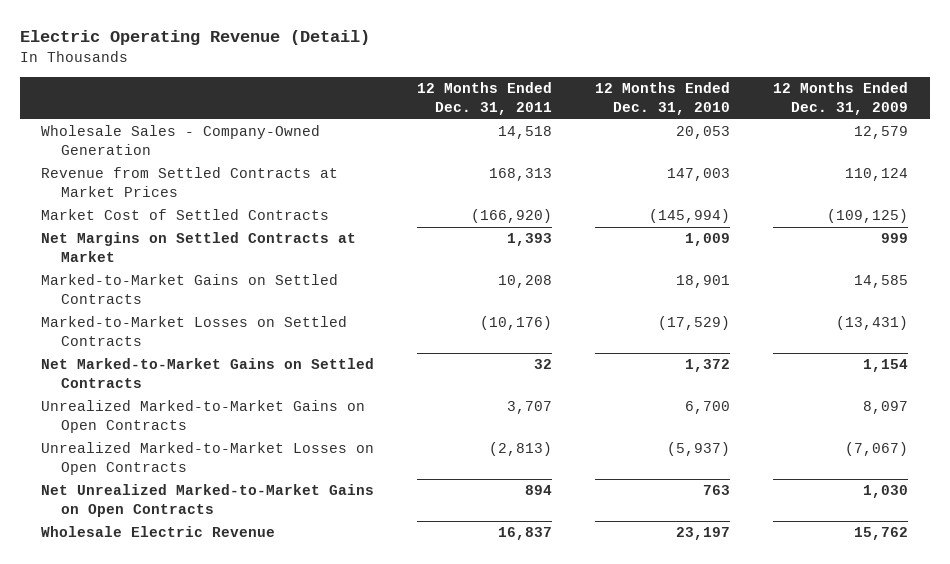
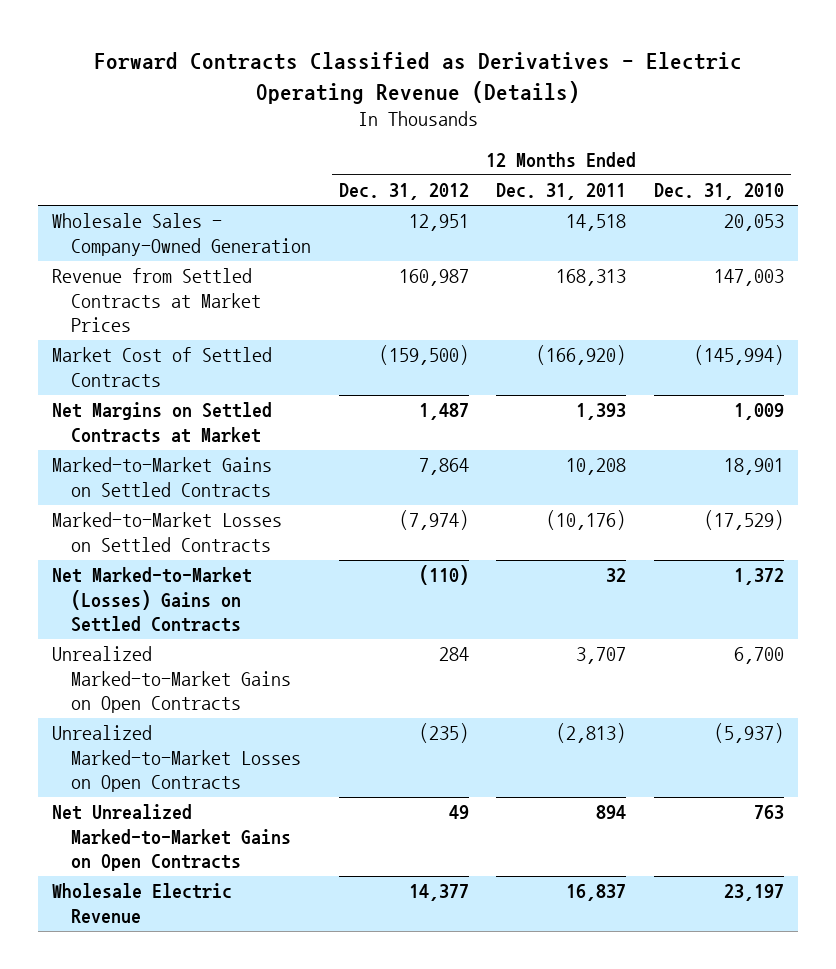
[19,30,370,46] Electric Operating Revenue (Detail) -> [94,52,743,104] Forward Contracts Classified as Derivatives - Electric Operating Revenue (Details)
[773,82,909,115] 12 Months Ended Dec. 31, 2009 -> none
none -> [338,183,469,201] Dec. 31, 2012
[41,358,375,388] Net Marked-to-Market Gains on Settled Contracts -> [51,567,252,633] Net Marked-to-Market (Losses) Gains on Settled Contracts

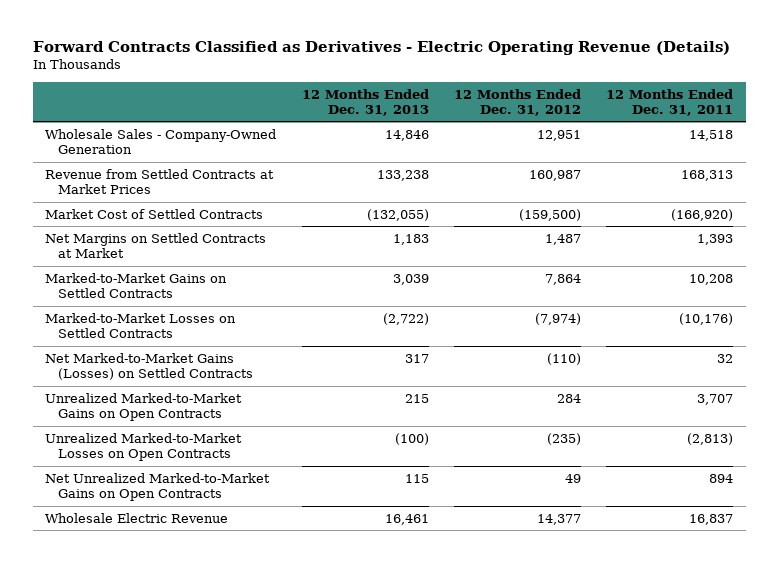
[654,183,785,201] Dec. 31, 2010 -> none
none -> [301,88,429,116] 12 Months Ended Dec. 31, 2013
[51,567,252,633] Net Marked-to-Market (Losses) Gains on Settled Contracts -> [45,352,254,380] Net Marked-to-Market Gains (Losses) on Settled Contracts

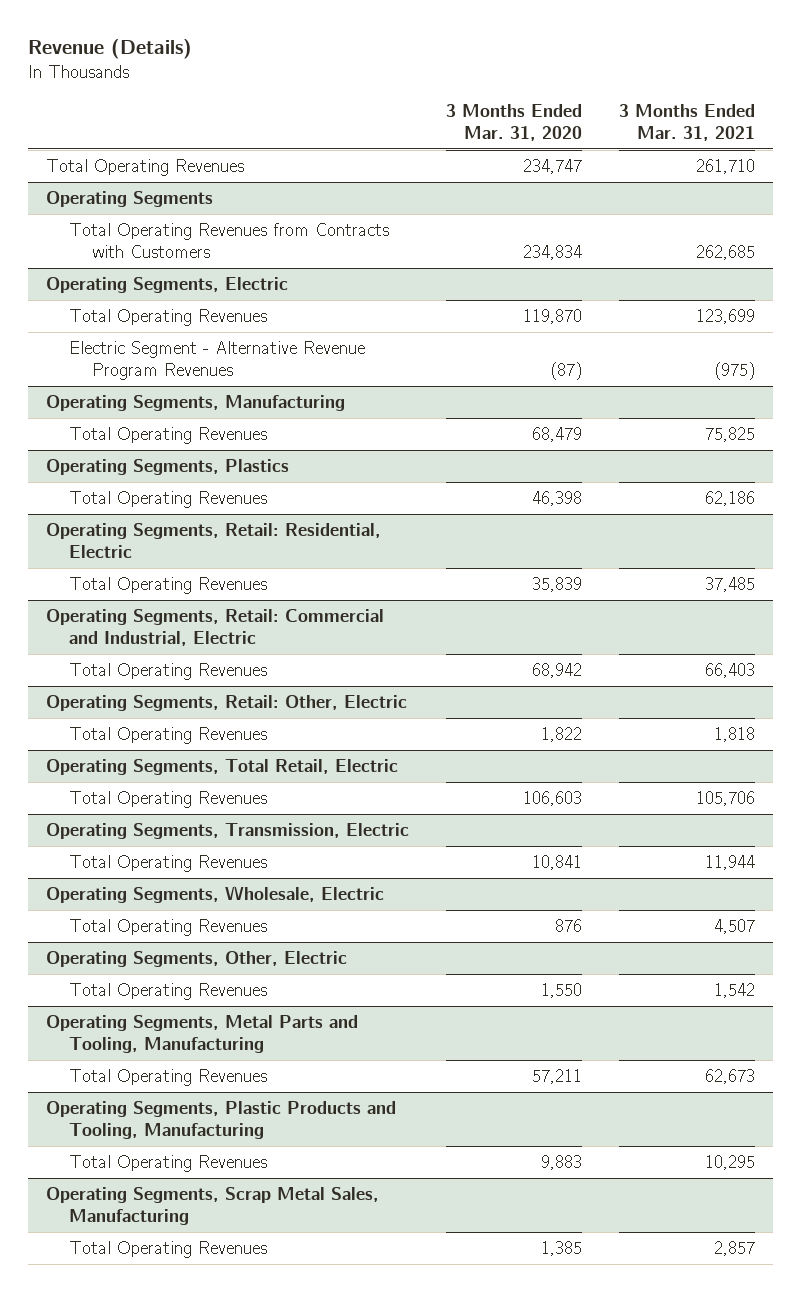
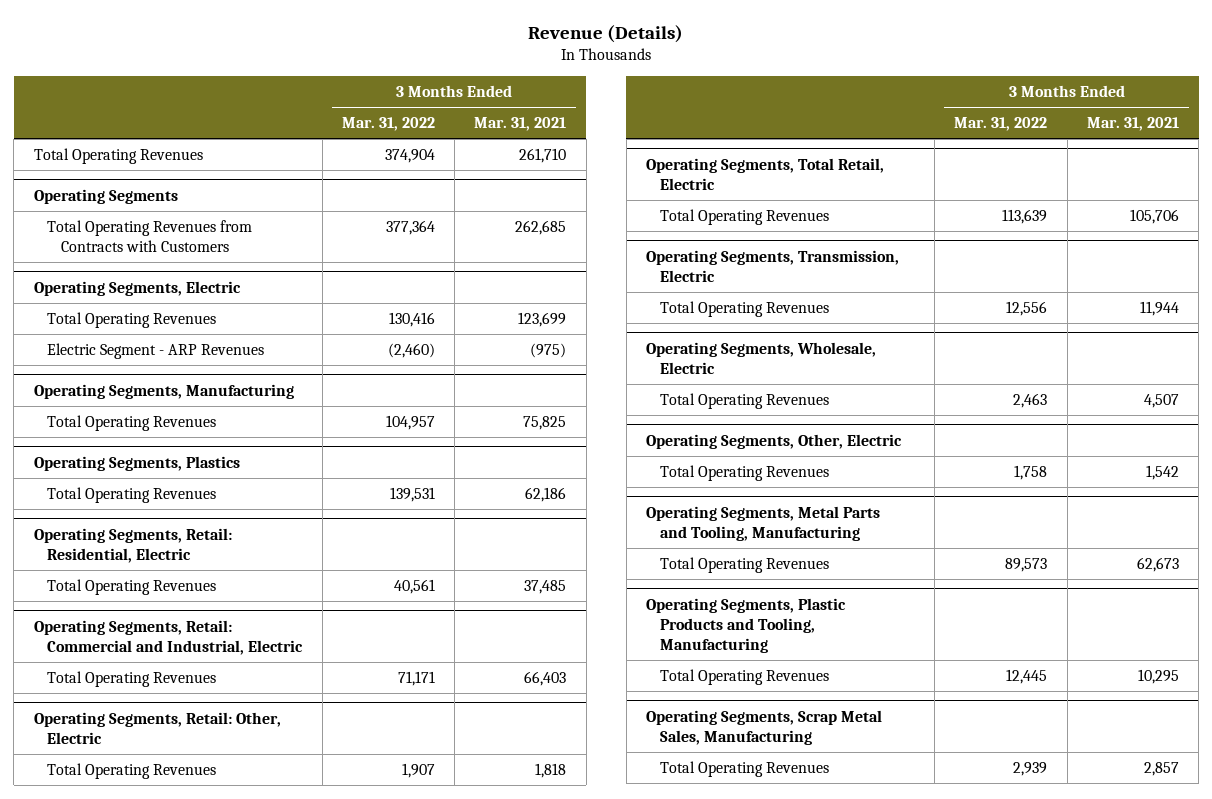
[445,104,582,141] 3 Months Ended Mar. 31, 2020 -> none
none -> [341,117,435,132] Mar. 31, 2022
[68,341,365,380] Electric Segment - Alternative Revenue Program Revenues -> [47,342,265,359] Electric Segment - ARP Revenues

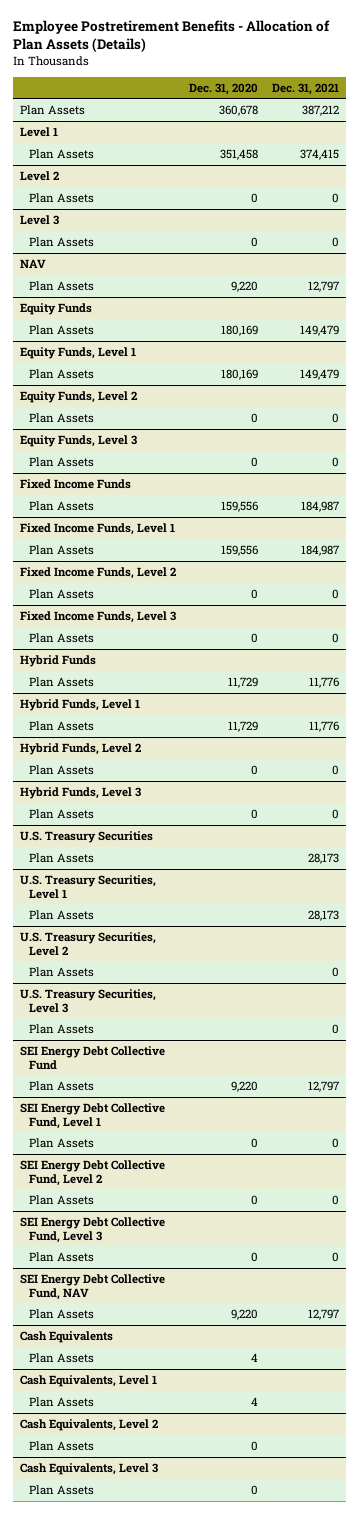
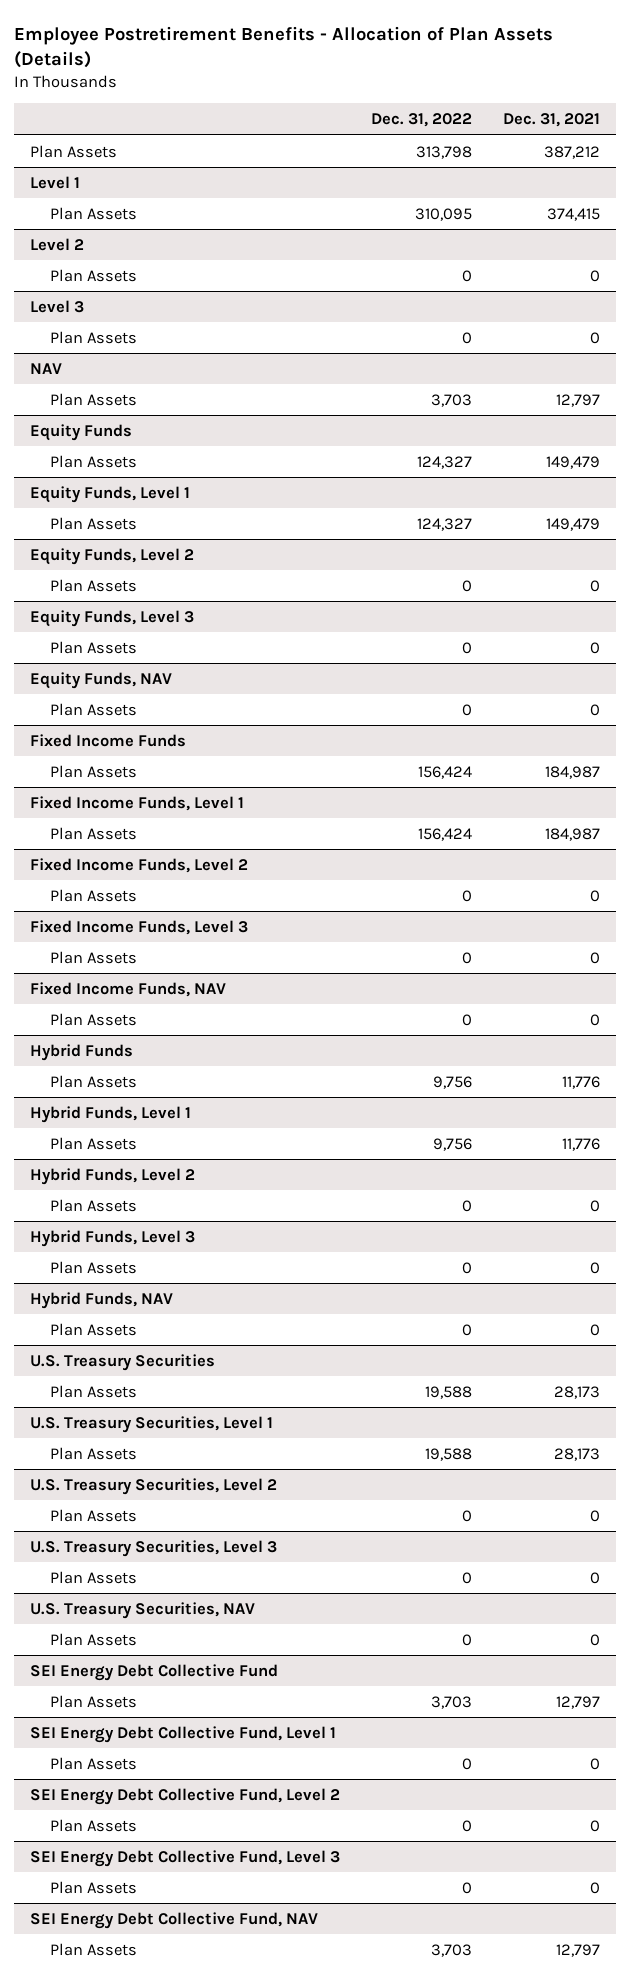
[189,82,259,95] Dec. 31, 2020 -> none
none -> [371,112,473,127] Dec. 31, 2022
none -> [29,671,172,689] Equity Funds, NAV
none -> [49,702,137,716] Plan Assets
none -> [29,981,226,997] Fixed Income Funds, NAV
none -> [49,1012,137,1026] Plan Assets
none -> [29,1291,173,1309] Hybrid Funds, NAV
none -> [49,1322,137,1336] Plan Assets
none -> [29,1601,255,1619] U.S. Treasury Securities, NAV
none -> [49,1632,137,1646] Plan Assets
[19,1331,113,1344] Cash Equivalents -> none
[28,1353,94,1364] Plan Assets -> none
[19,1375,157,1388] Cash Equivalents, Level 1 -> none
[28,1397,94,1408] Plan Assets -> none
[19,1419,158,1432] Cash Equivalents, Level 2 -> none
[28,1441,94,1452] Plan Assets -> none
[19,1463,158,1476] Cash Equivalents, Level 3 -> none
[28,1485,94,1496] Plan Assets -> none

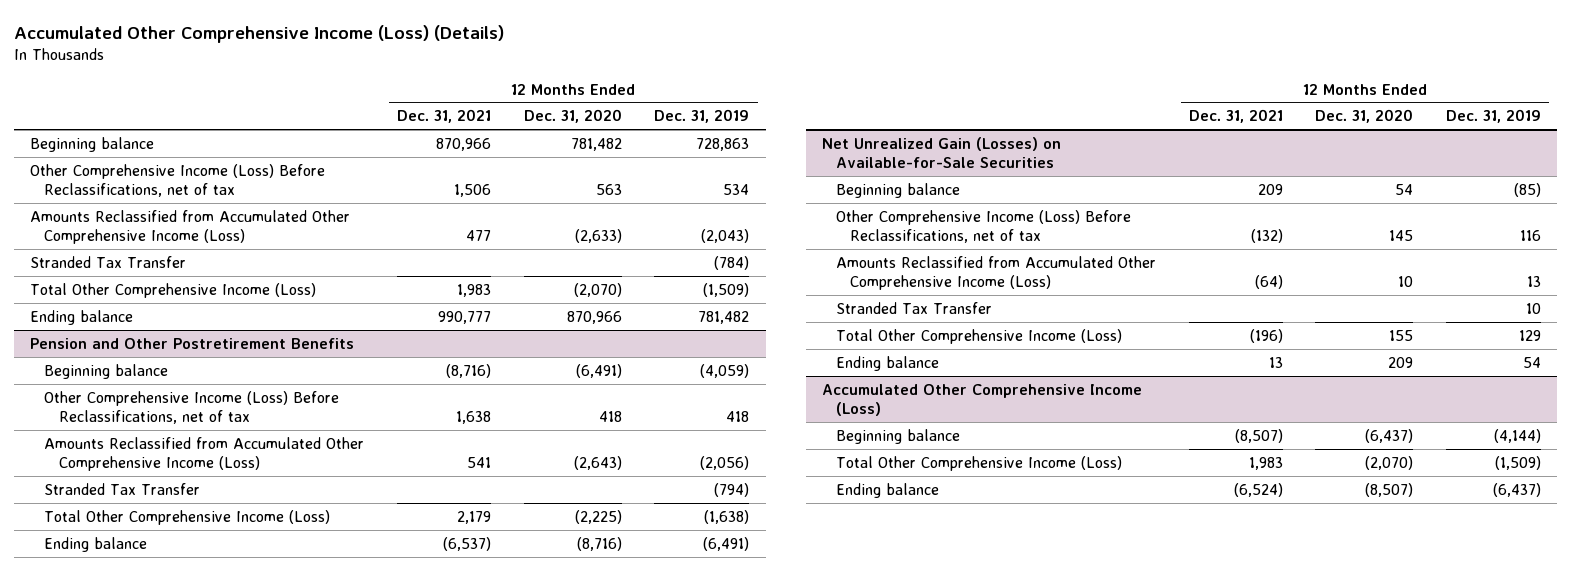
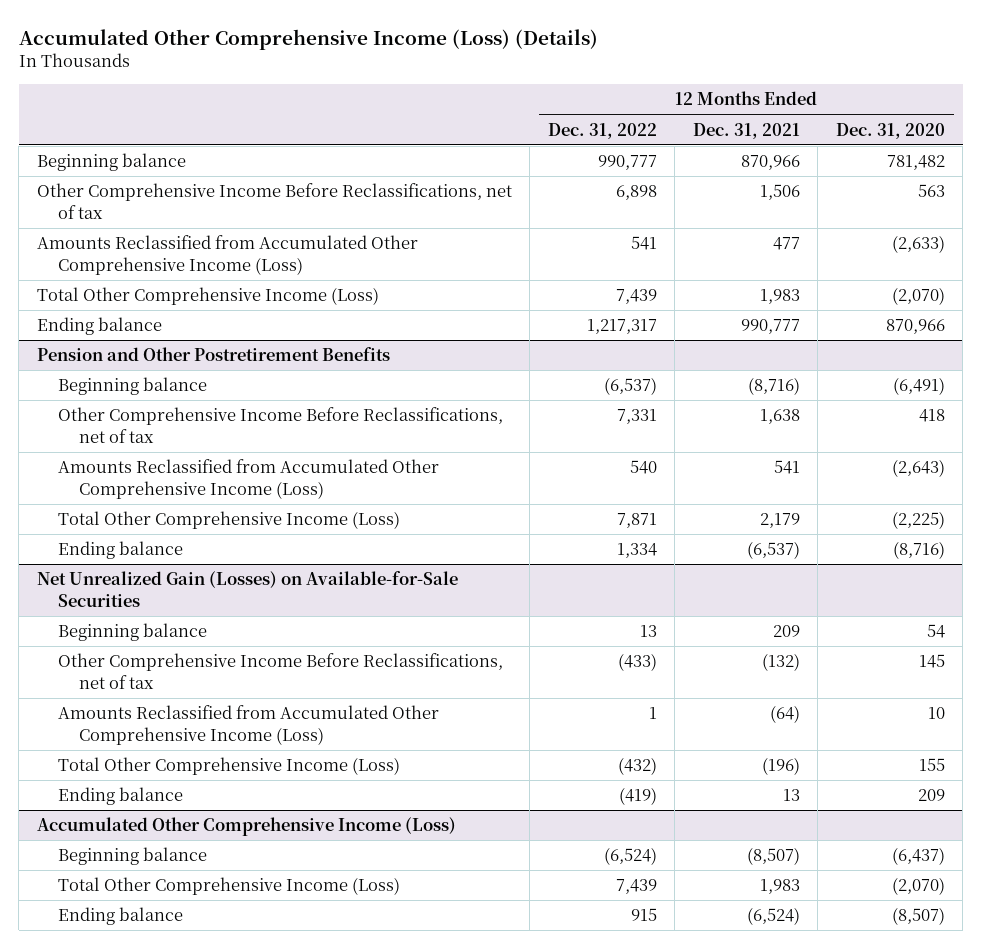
[654,109,750,124] Dec. 31, 2019 -> none
none -> [547,122,657,139] Dec. 31, 2022
[30,163,326,198] Other Comprehensive Income (Loss) Before Reclassifications, net of tax -> [36,183,512,219] Other Comprehensive Income Before Reclassifications, net of tax
[30,255,187,268] Stranded Tax Transfer -> none
[44,390,340,425] Other Comprehensive Income (Loss) Before Reclassifications, net of tax -> [57,407,503,443] Other Comprehensive Income Before Reclassifications, net of tax
[44,482,201,495] Stranded Tax Transfer -> none
[836,209,1132,244] Other Comprehensive Income (Loss) Before Reclassifications, net of tax -> [57,653,503,689] Other Comprehensive Income Before Reclassifications, net of tax
[836,301,993,314] Stranded Tax Transfer -> none

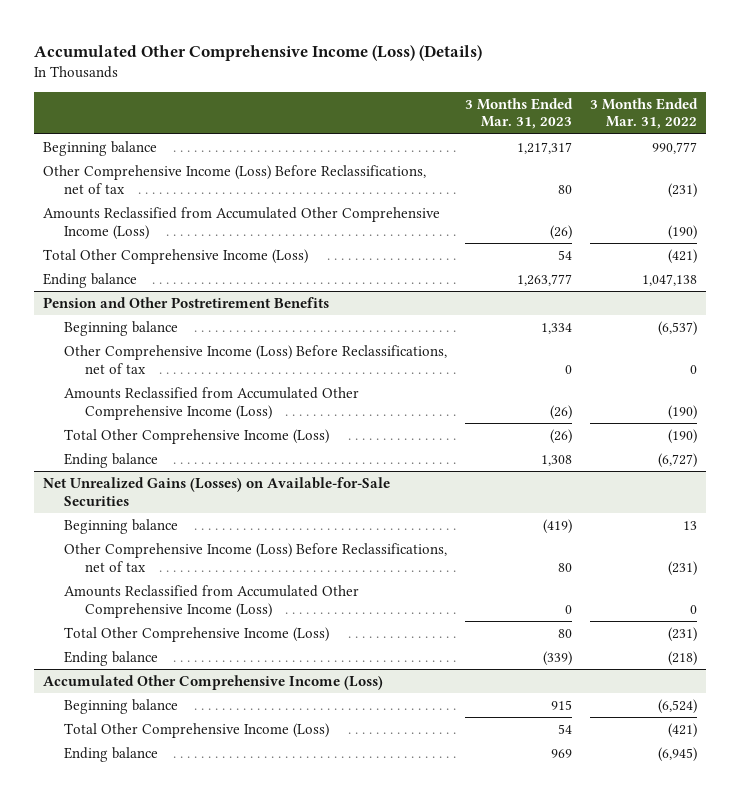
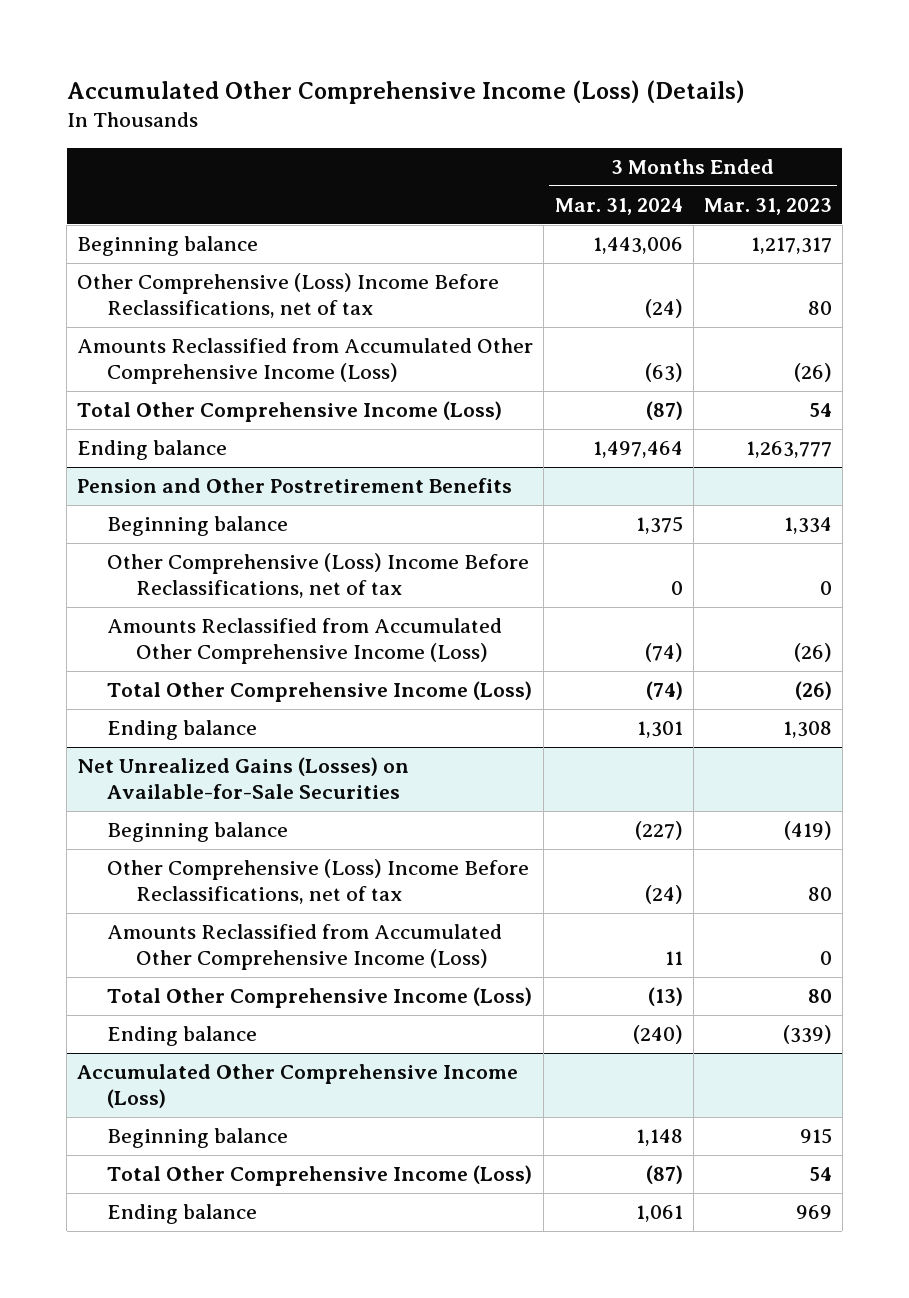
[590,97,699,130] 3 Months Ended Mar. 31, 2022 -> none
none -> [554,197,683,215] Mar. 31, 2024
[43,164,427,194] Other Comprehensive Income (Loss) Before Reclassifications, net of tax -> [77,273,500,318] Other Comprehensive (Loss) Income Before Reclassifications, net of tax
[64,344,448,374] Other Comprehensive Income (Loss) Before Reclassifications, net of tax -> [106,553,529,598] Other Comprehensive (Loss) Income Before Reclassifications, net of tax
[64,542,448,572] Other Comprehensive Income (Loss) Before Reclassifications, net of tax -> [106,859,529,904] Other Comprehensive (Loss) Income Before Reclassifications, net of tax

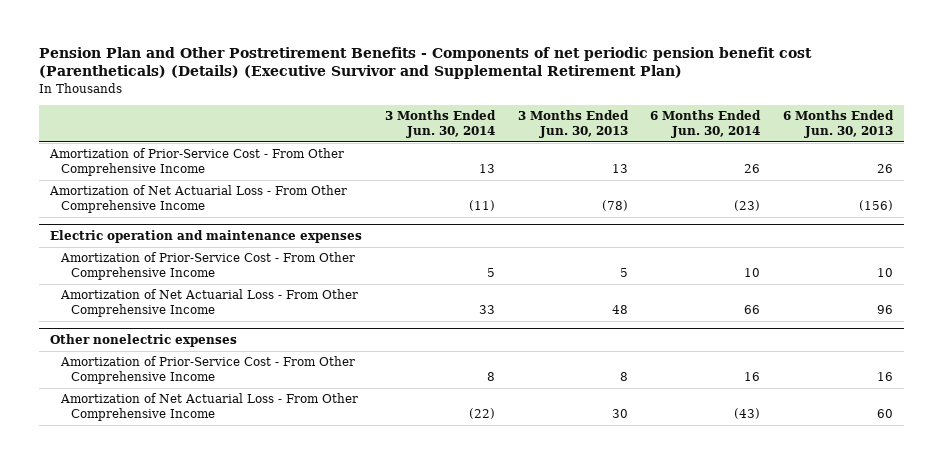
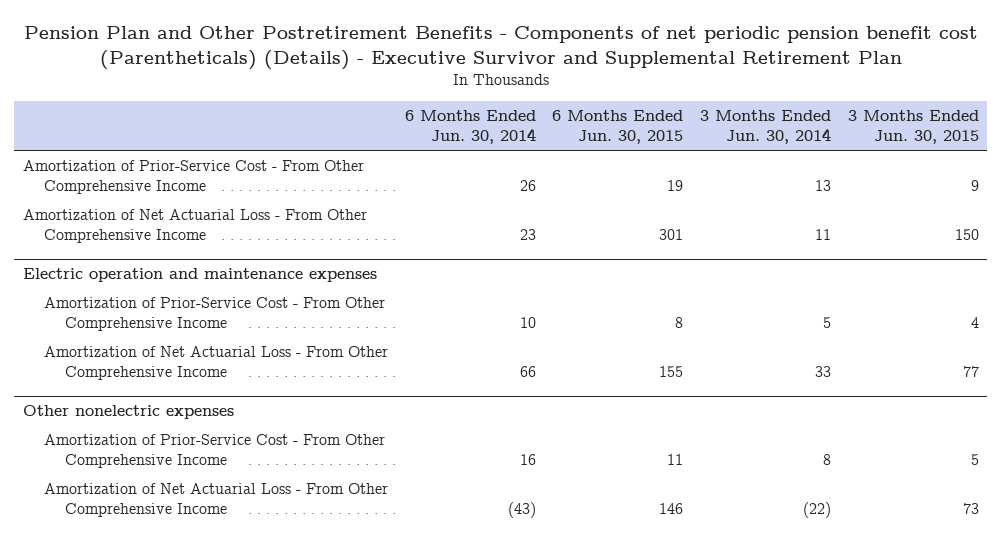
[39,46,813,80] Pension Plan and Other Postretirement Benefits - Components of net periodic pension benefit cost (Parentheticals) (Details) (Executive Survivor and Supplemental Retirement Plan) -> [23,25,978,70] Pension Plan and Other Postretirement Benefits - Components of net periodic pension benefit cost (Parentheticals) (Details) - Executive Survivor and Supplemental Retirement Plan
[517,110,629,139] 3 Months Ended Jun. 30, 2013 -> none
[783,110,895,139] 6 Months Ended Jun. 30, 2013 -> none
none -> [552,110,684,145] 6 Months Ended Jun. 30, 2015
none -> [848,110,980,145] 3 Months Ended Jun. 30, 2015
[469,200,496,212] (11) -> [815,229,832,241] 11
[734,200,761,212] (23) -> [519,229,536,241] 23

